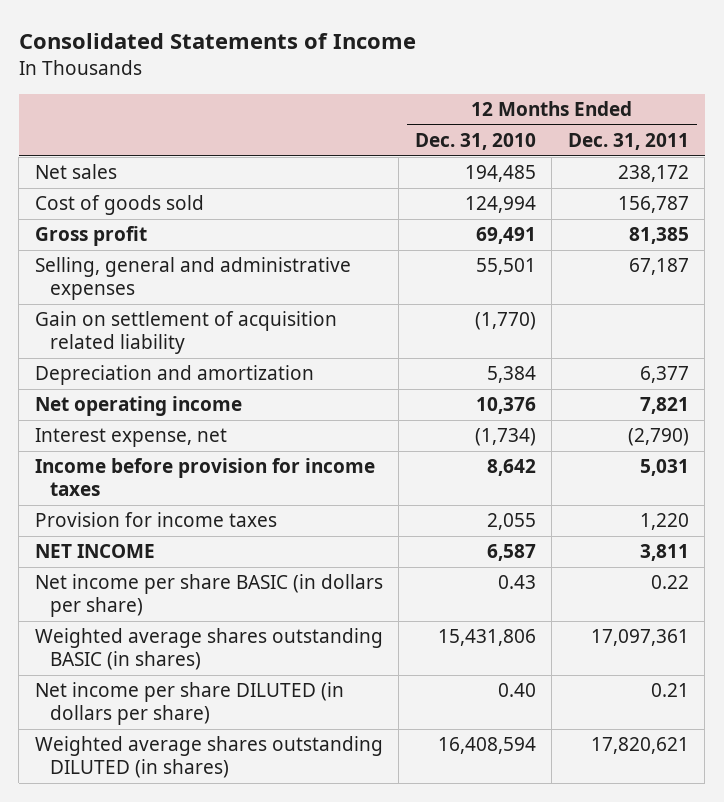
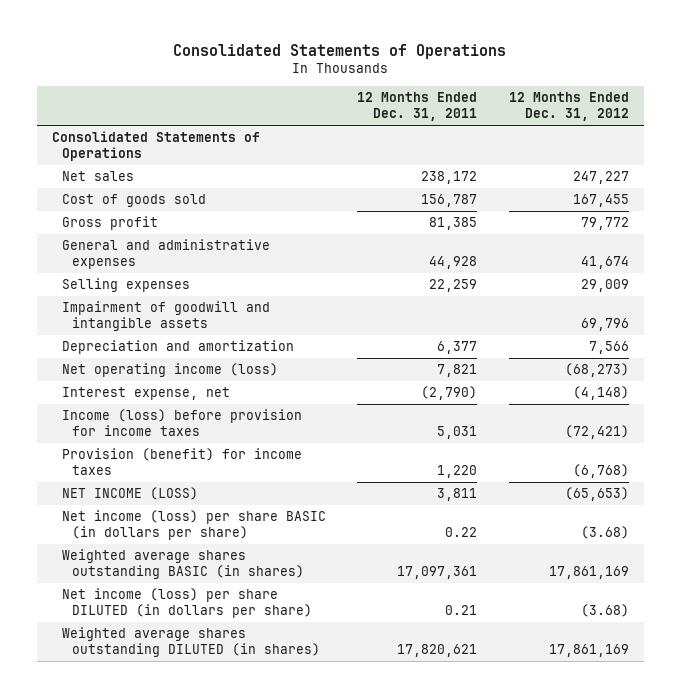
[18,32,416,49] Consolidated Statements of Income -> [173,44,507,60] Consolidated Statements of Operations
[414,133,536,151] Dec. 31, 2010 -> none
none -> [508,91,629,122] 12 Months Ended Dec. 31, 2012
none -> [52,131,261,162] Consolidated Statements of Operations
[34,311,337,355] Gain on settlement of acquisition related liability -> none
[34,257,351,301] Selling, general and administrative expenses -> [62,239,271,270] General and administrative expenses
[628,258,689,276] 67,187 -> [429,256,478,270] 44,928
none -> [62,278,191,293] Selling expenses
none -> [62,301,271,332] Impairment of goodwill and intangible assets
[34,396,242,417] Net operating income -> [62,363,279,378] Net operating income (loss)
[34,458,375,497] Income before provision for income taxes -> [62,409,303,437] Income (loss) before provision for income taxes
[34,512,277,528] Provision for income taxes -> [62,448,303,476] Provision (benefit) for income taxes
[34,544,155,559] NET INCOME -> [62,487,199,501] NET INCOME (LOSS)
[34,574,383,618] Net income per share BASIC (in dollars per share) -> [62,510,327,541] Net income (loss) per share BASIC (in dollars per share)
[34,682,344,726] Net income per share DILUTED (in dollars per share) -> [62,588,313,619] Net income (loss) per share DILUTED (in dollars per share)

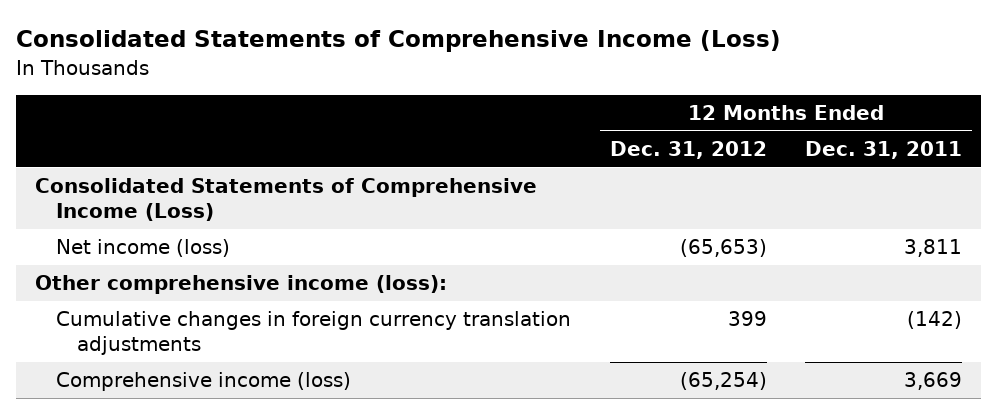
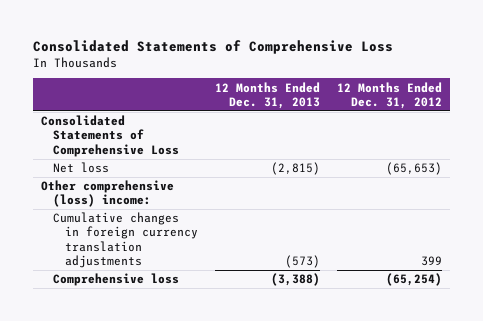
[16,30,782,53] Consolidated Statements of Comprehensive Income (Loss) -> [32,39,393,54] Consolidated Statements of Comprehensive Loss
[805,141,963,160] Dec. 31, 2011 -> none
none -> [214,81,320,109] 12 Months Ended Dec. 31, 2013
[35,178,538,222] Consolidated Statements of Comprehensive Income (Loss) -> [41,115,179,157] Consolidated Statements of Comprehensive Loss
[56,239,231,258] Net income (loss) -> [52,162,109,174] Net loss
[35,275,448,295] Other comprehensive income (loss): -> [41,180,175,208] Other comprehensive (loss) income:
[56,372,352,392] Comprehensive income (loss) -> [52,273,179,287] Comprehensive loss

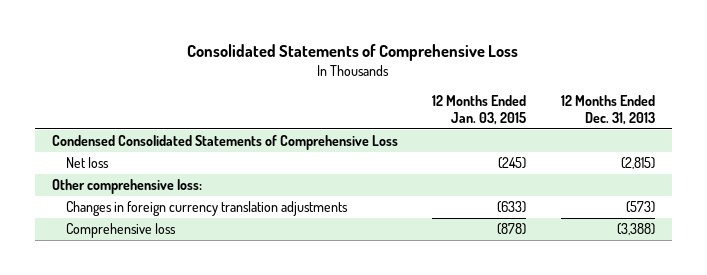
[336,81,442,109] 12 Months Ended Dec. 31, 2012 -> none
none -> [432,94,527,126] 12 Months Ended Jan. 03, 2015
[41,115,179,157] Consolidated Statements of Comprehensive Loss -> [51,135,398,151] Condensed Consolidated Statements of Comprehensive Loss
[41,180,175,208] Other comprehensive (loss) income: -> [51,179,202,195] Other comprehensive loss:
[52,212,198,268] Cumulative changes in foreign currency translation adjustments -> [65,201,348,217] Changes in foreign currency translation adjustments

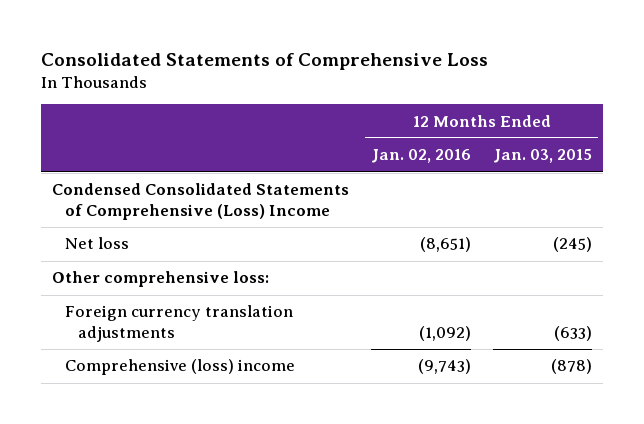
[560,94,655,126] 12 Months Ended Dec. 31, 2013 -> none
none -> [371,149,472,164] Jan. 02, 2016
[51,135,398,151] Condensed Consolidated Statements of Comprehensive Loss -> [51,183,349,221] Condensed Consolidated Statements of Comprehensive (Loss) Income
[65,201,348,217] Changes in foreign currency translation adjustments -> [64,305,293,343] Foreign currency translation adjustments
[65,223,176,239] Comprehensive loss -> [64,359,295,376] Comprehensive (loss) income

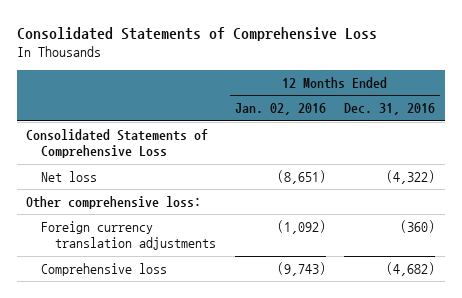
[493,149,593,164] Jan. 03, 2015 -> none
none -> [344,103,436,116] Dec. 31, 2016
[51,183,349,221] Condensed Consolidated Statements of Comprehensive (Loss) Income -> [26,129,209,159] Consolidated Statements of Comprehensive Loss
[64,359,295,376] Comprehensive (loss) income -> [40,263,167,277] Comprehensive loss

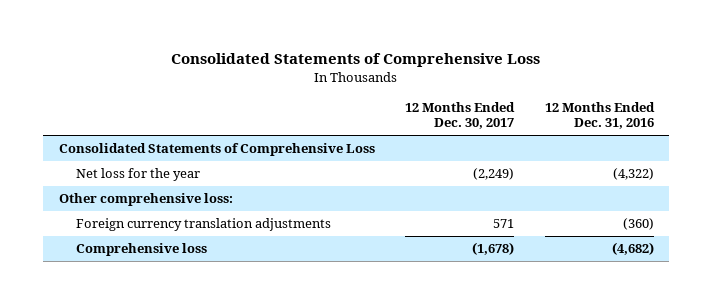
[234,103,326,116] Jan. 02, 2016 -> none
none -> [405,101,516,130] 12 Months Ended Dec. 30, 2017
[40,171,97,183] Net loss -> [75,168,200,182] Net loss for the year

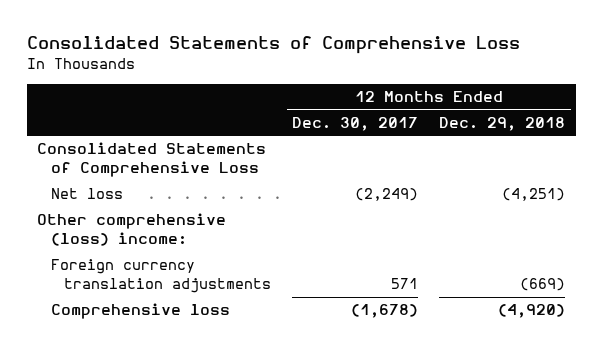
[544,101,655,130] 12 Months Ended Dec. 31, 2016 -> none
none -> [439,116,566,131] Dec. 29, 2018
[75,168,200,182] Net loss for the year -> [50,188,123,200] Net loss
[58,193,233,207] Other comprehensive loss: -> [37,213,227,247] Other comprehensive (loss) income:

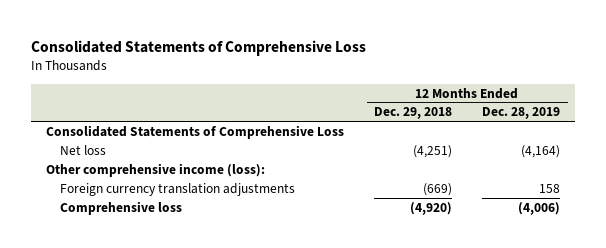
[292,116,419,131] Dec. 30, 2017 -> none
none -> [482,107,561,120] Dec. 28, 2019
[37,213,227,247] Other comprehensive (loss) income: -> [46,162,266,177] Other comprehensive income (loss):

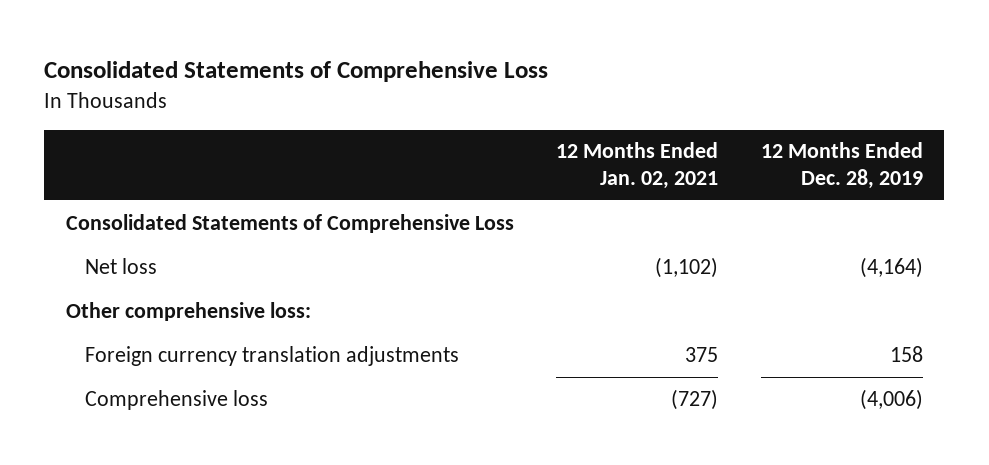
[374,107,453,120] Dec. 29, 2018 -> none
none -> [556,142,719,189] 12 Months Ended Jan. 02, 2021
[46,162,266,177] Other comprehensive income (loss): -> [65,301,311,321] Other comprehensive loss:

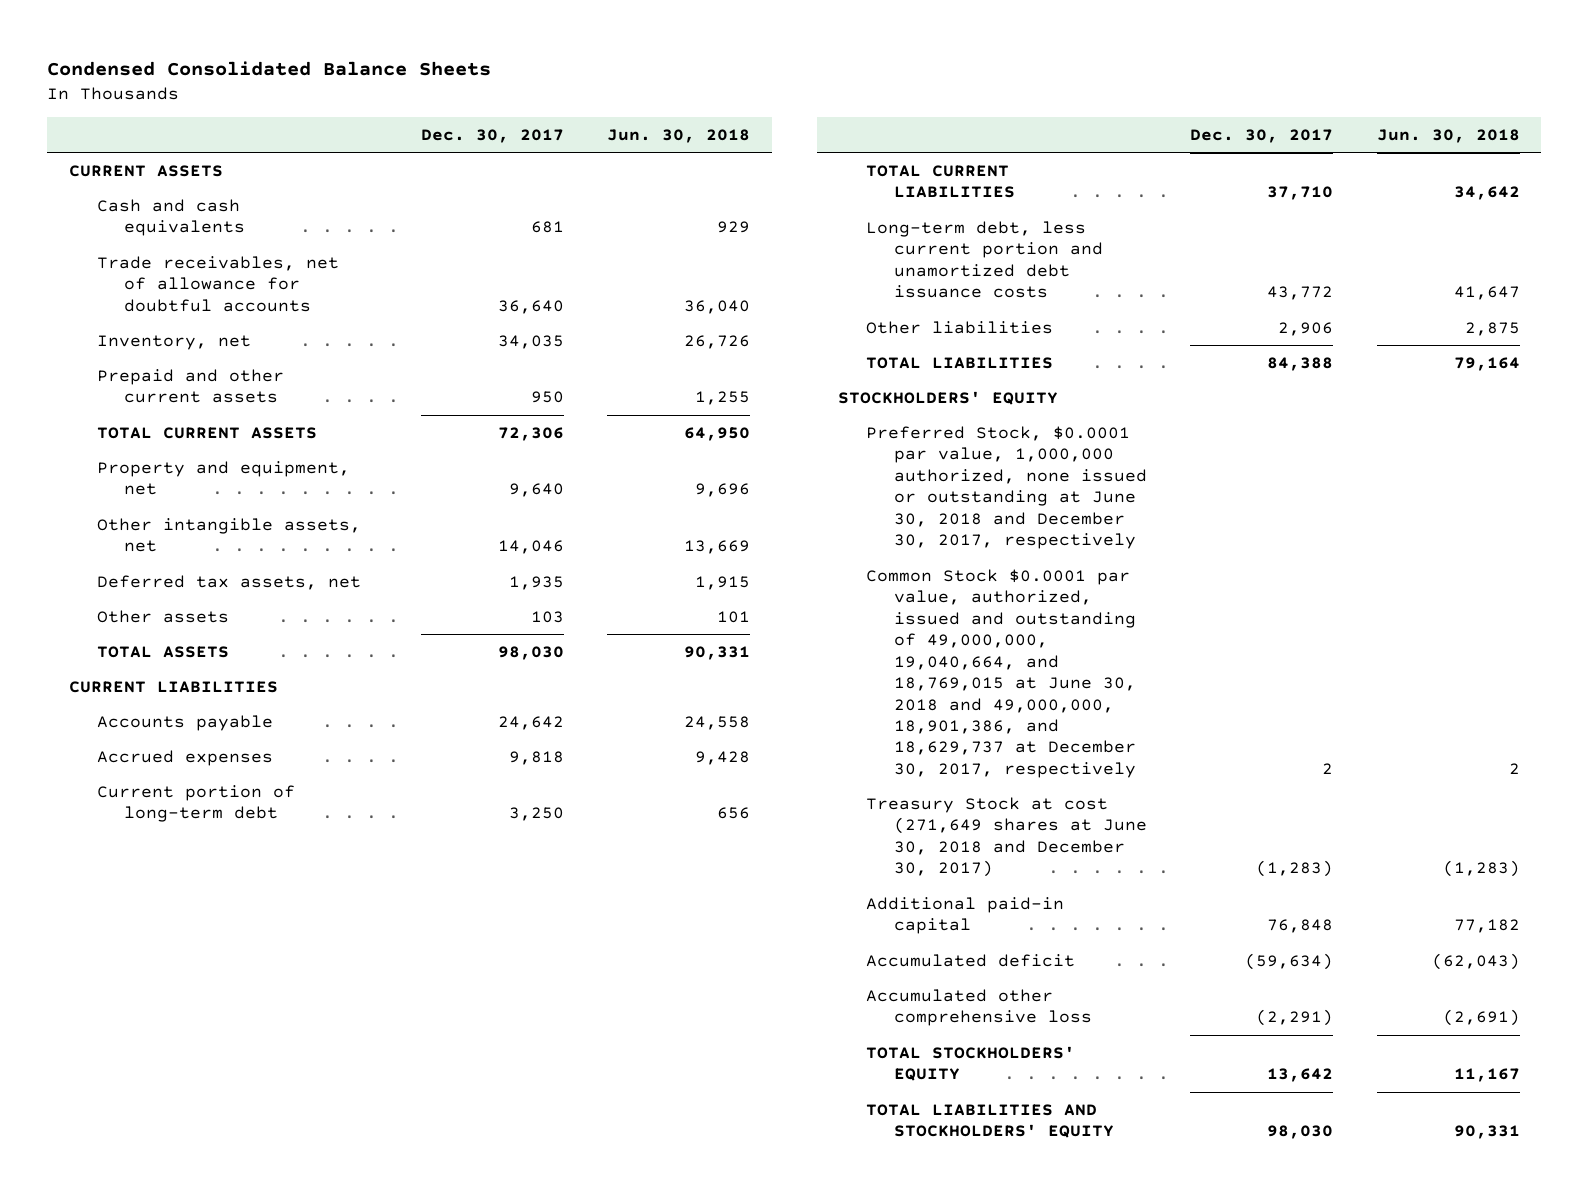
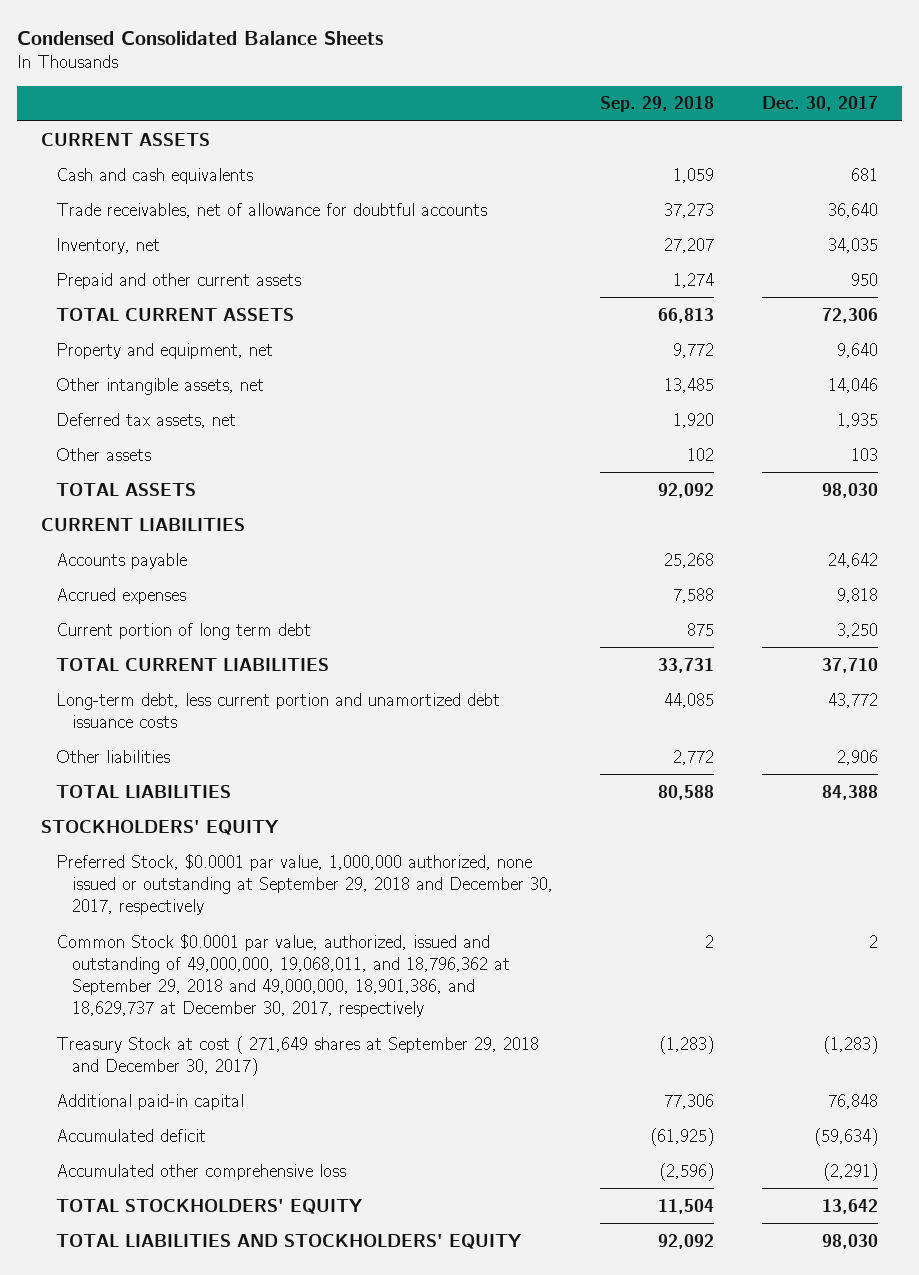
[607,128,751,143] Jun. 30, 2018 -> none
none -> [600,96,715,113] Sep. 29, 2018
[96,785,295,823] Current portion of long-term debt -> [56,622,312,640] Current portion of long term debt
[866,426,1148,550] Preferred Stock, $0.0001 par value, 1,000,000 authorized, none issued or outstanding at June 30, 2018 and December 30, 2017, respectively -> [56,853,553,916] Preferred Stock, $0.0001 par value, 1,000,000 authorized, none issued or outstanding at September 29, 2018 and December 30, 2017, respectively
[866,569,1137,778] Common Stock $0.0001 par value, authorized, issued and outstanding of 49,000,000, 19,040,664, and 18,769,015 at June 30, 2018 and 49,000,000, 18,901,386, and 18,629,737 at December 30, 2017, respectively -> [56,933,510,1018] Common Stock $0.0001 par value, authorized, issued and outstanding of 49,000,000, 19,068,011, and 18,796,362 at September 29, 2018 and 49,000,000, 18,901,386, and 18,629,737 at December 30, 2017, respectively
[866,797,1148,878] Treasury Stock at cost (271,649 shares at June 30, 2018 and December 30, 2017) -> [56,1035,540,1076] Treasury Stock at cost ( 271,649 shares at September 29, 2018 and December 30, 2017)

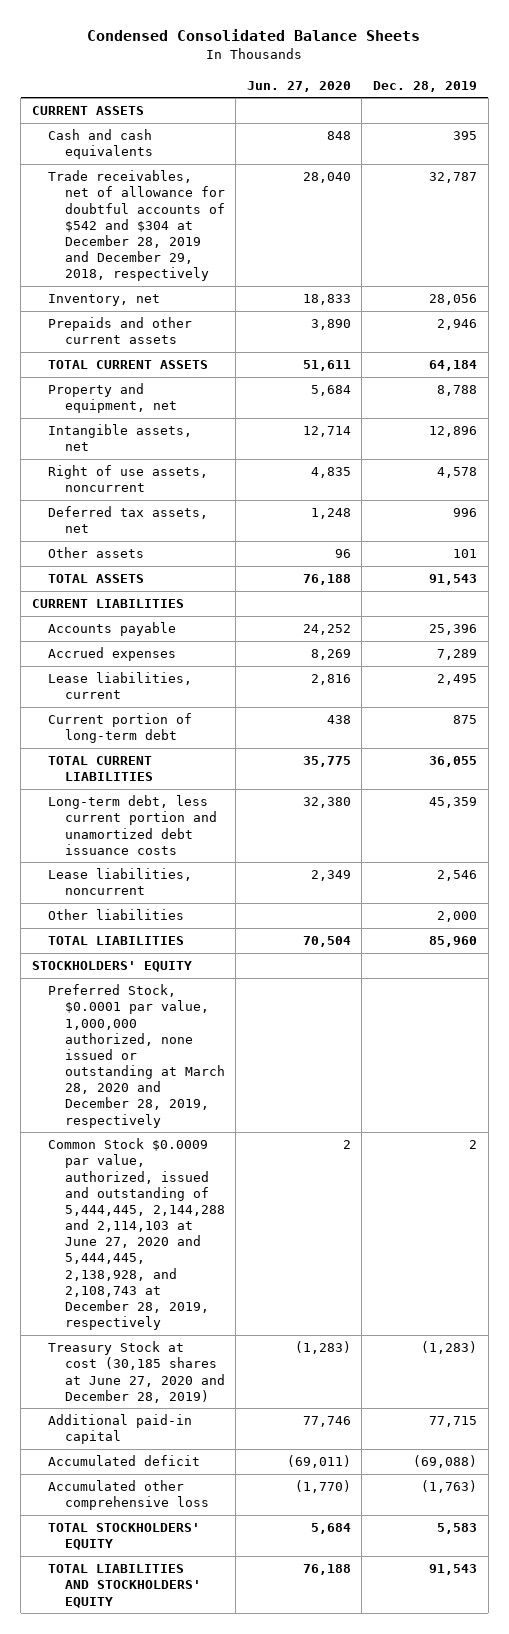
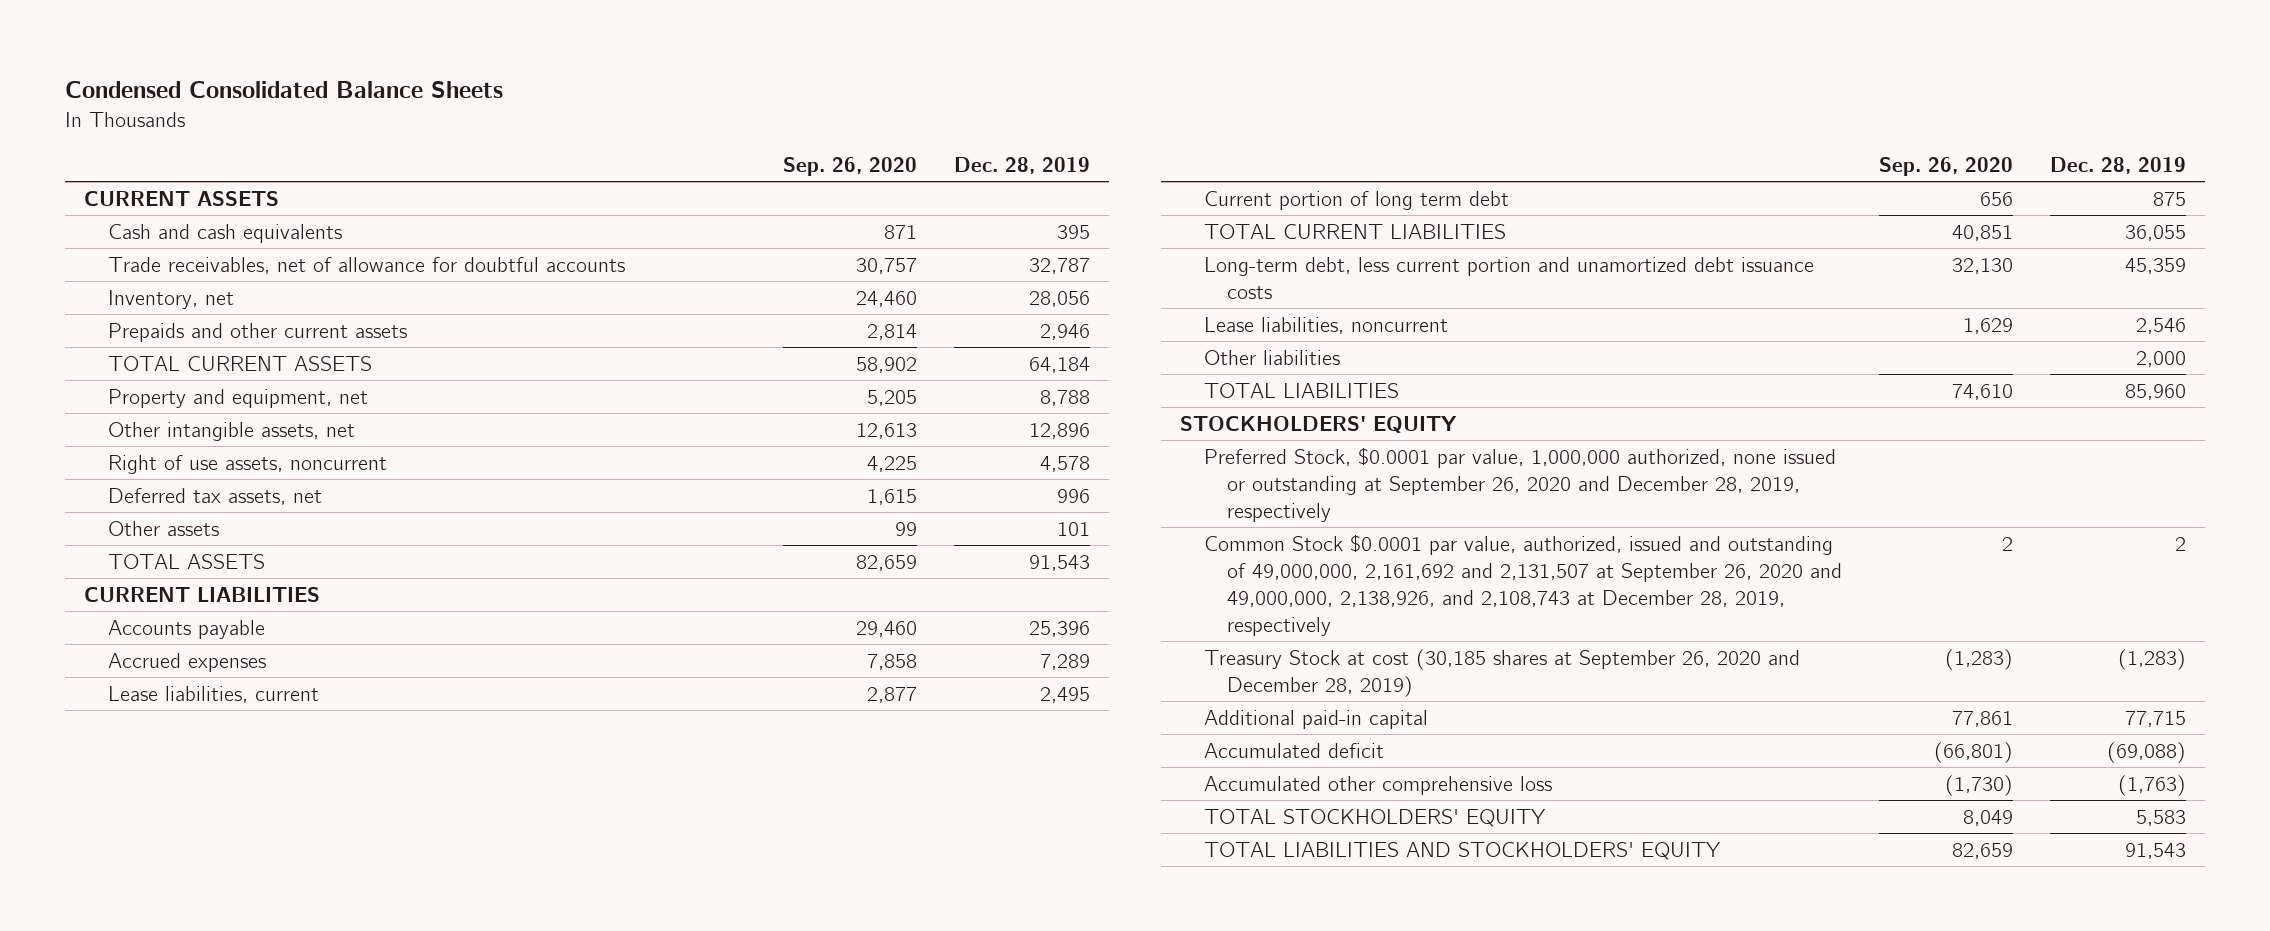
[246,80,351,92] Jun. 27, 2020 -> none
none -> [783,156,918,176] Sep. 26, 2020
[48,170,225,282] Trade receivables, net of allowance for doubtful accounts of $542 and $304 at December 28, 2019 and December 29, 2018, respectively -> [107,257,625,275] Trade receivables, net of allowance for doubtful accounts
[48,424,193,452] Intangible assets, net -> [107,422,355,442] Other intangible assets, net
[48,713,193,744] Current portion of long-term debt -> [1203,191,1509,211] Current portion of long term debt
[48,984,225,1128] Preferred Stock, $0.0001 par value, 1,000,000 authorized, none issued or outstanding at March 28, 2020 and December 28, 2019, respectively -> [1203,447,1836,522] Preferred Stock, $0.0001 par value, 1,000,000 authorized, none issued or outstanding at September 26, 2020 and December 28, 2019, respectively
[48,1138,225,1331] Common Stock $0.0009 par value, authorized, issued and outstanding of 5,444,445, 2,144,288 and 2,114,103 at June 27, 2020 and 5,444,445, 2,138,928, and 2,108,743 at December 28, 2019, respectively -> [1203,534,1843,636] Common Stock $0.0001 par value, authorized, issued and outstanding of 49,000,000, 2,161,692 and 2,131,507 at September 26, 2020 and 49,000,000, 2,138,926, and 2,108,743 at December 28, 2019, respectively
[48,1341,225,1403] Treasury Stock at cost (30,185 shares at June 27, 2020 and December 28, 2019) -> [1203,649,1800,697] Treasury Stock at cost (30,185 shares at September 26, 2020 and December 28, 2019)

